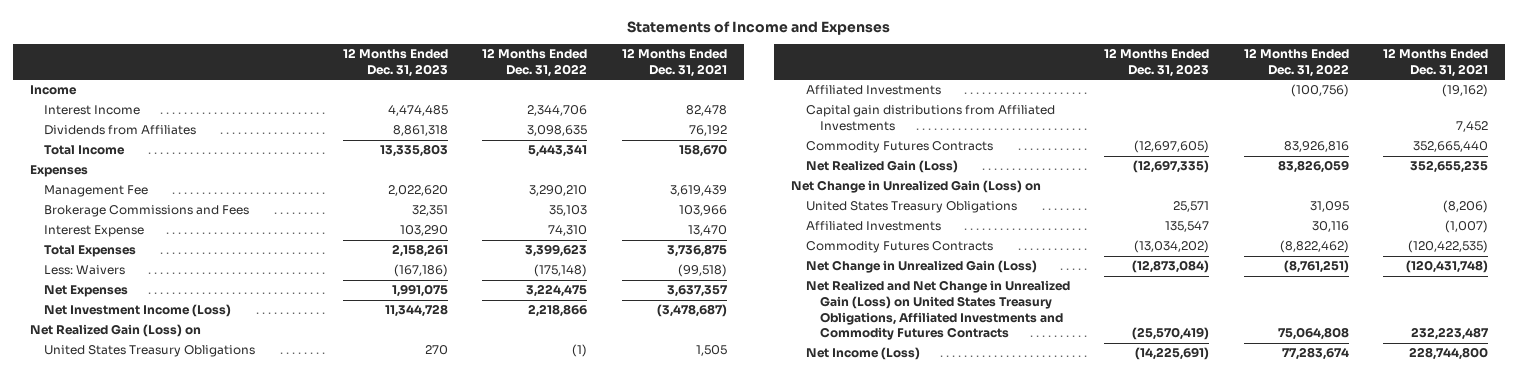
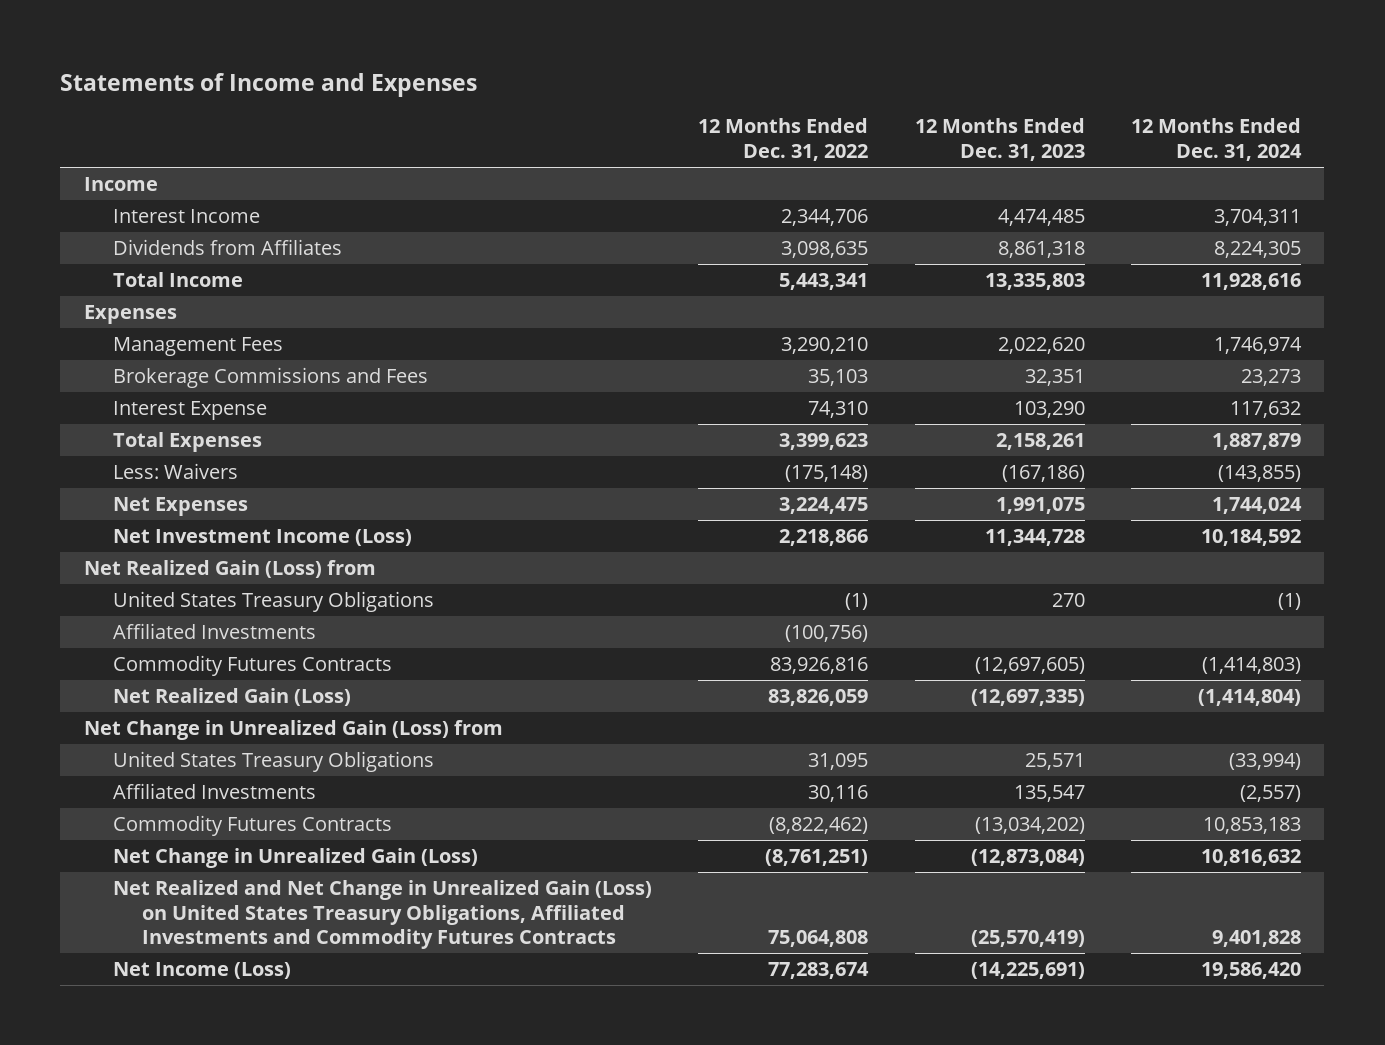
[621,48,727,77] 12 Months Ended Dec. 31, 2021 -> none
none -> [1131,118,1303,162] 12 Months Ended Dec. 31, 2024
[44,185,149,198] Management Fee -> [112,336,283,356] Management Fees
[30,324,202,338] Net Realized Gain (Loss) on -> [83,559,376,578] Net Realized Gain (Loss) from
[805,105,1055,131] Capital gain distributions from Affiliated Investments -> none
[791,180,1042,194] Net Change in Unrealized Gain (Loss) on -> [83,719,503,740] Net Change in Unrealized Gain (Loss) from

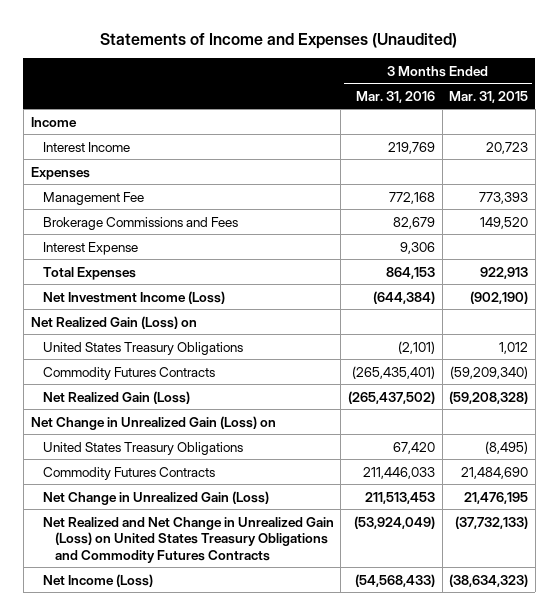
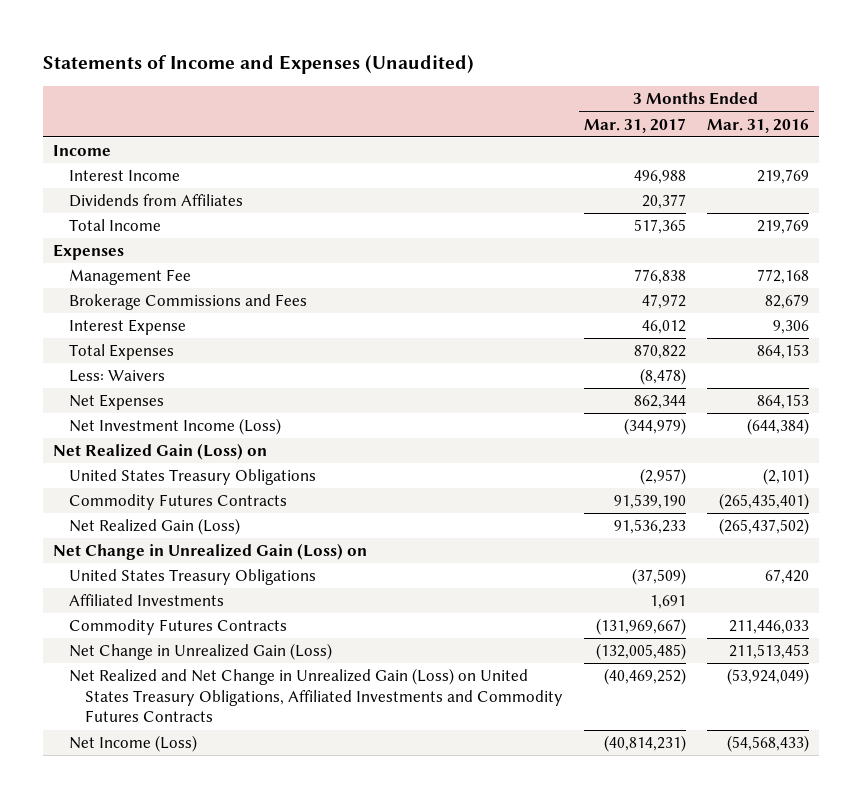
[449,90,529,103] Mar. 31, 2015 -> none
none -> [583,117,686,133] Mar. 31, 2017
none -> [69,194,244,208] Dividends from Affiliates
none -> [69,219,162,232] Total Income
none -> [69,370,166,383] Less: Waivers
none -> [69,394,165,411] Net Expenses
none -> [69,594,225,607] Affiliated Investments
[42,516,334,563] Net Realized and Net Change in Unrealized Gain (Loss) on United States Treasury Obligations and Commodity Futures Contracts -> [69,668,563,723] Net Realized and Net Change in Unrealized Gain (Loss) on United States Treasury Obligations, Affiliated Investments and Commodity Futures Contracts

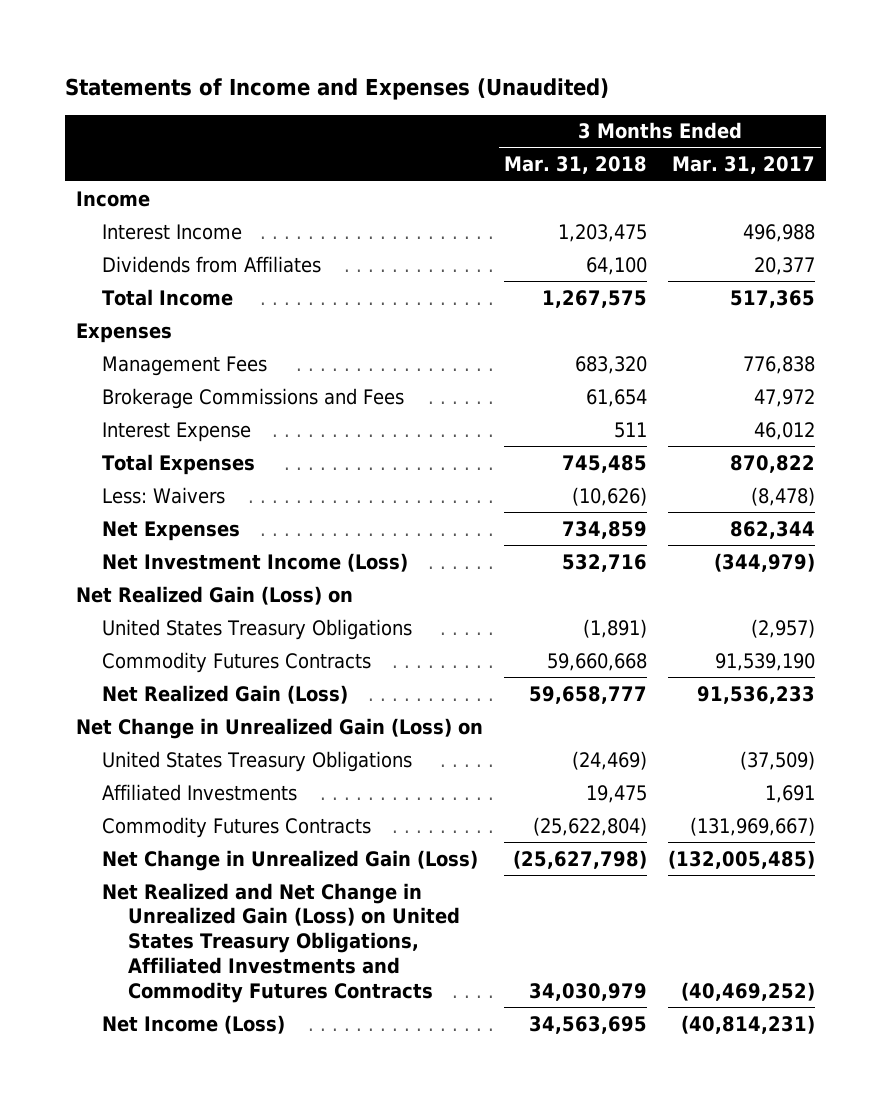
[706,118,809,133] Mar. 31, 2016 -> none
none -> [504,156,648,175] Mar. 31, 2018
[69,269,192,286] Management Fee -> [102,355,268,376] Management Fees

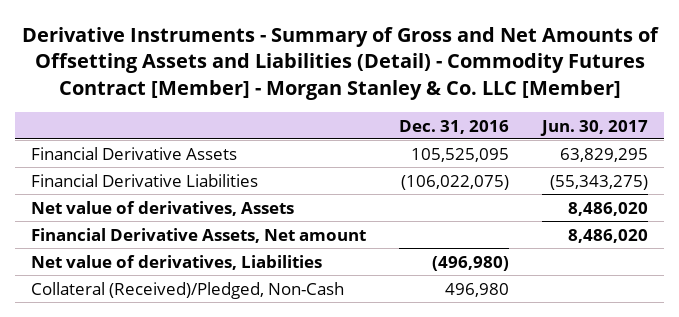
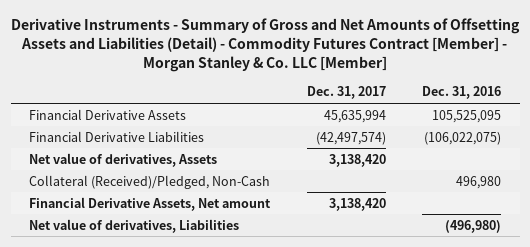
[539,119,648,136] Jun. 30, 2017 -> none
none -> [306,86,386,100] Dec. 31, 2017
[31,281,345,299] Collateral (Received)/Pledged, Non-Cash -> [29,174,271,189] Collateral (Received)/Pledged, Non-Cash

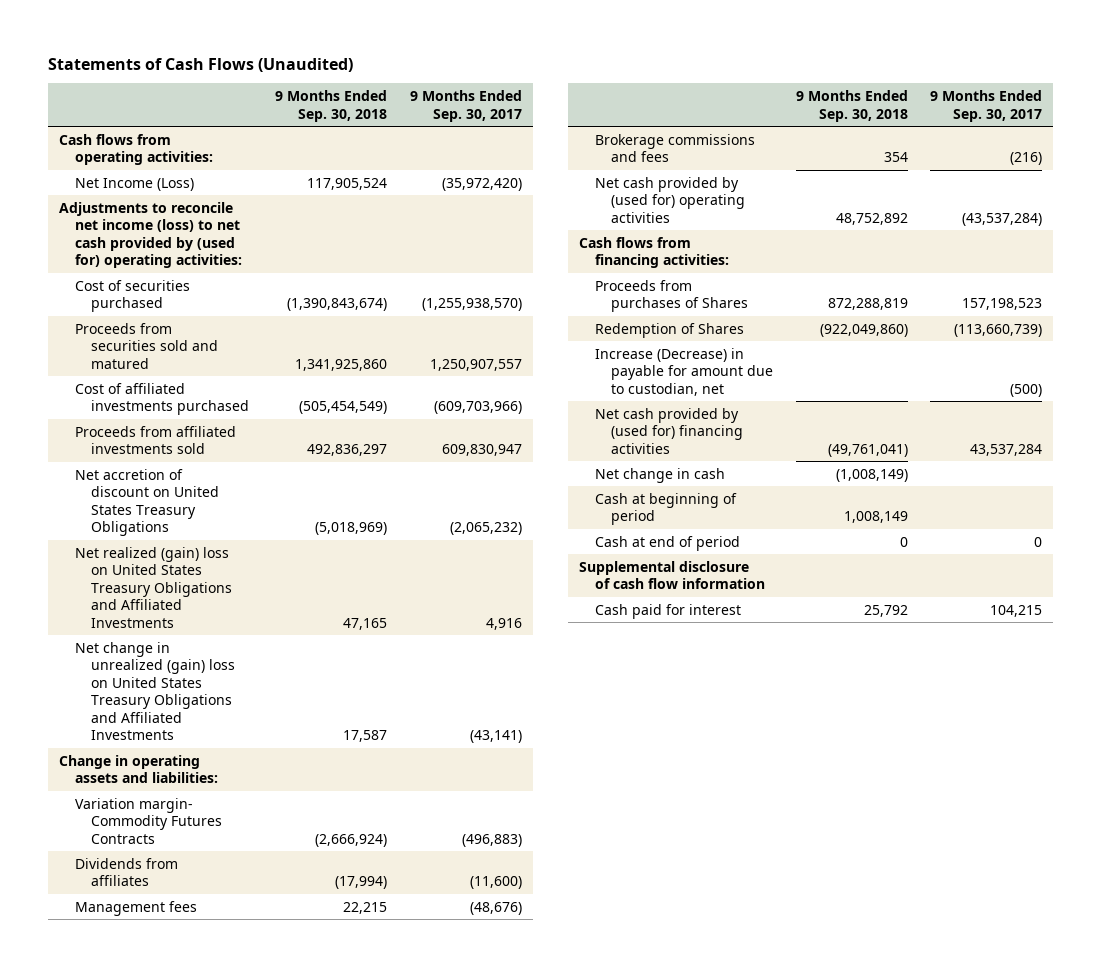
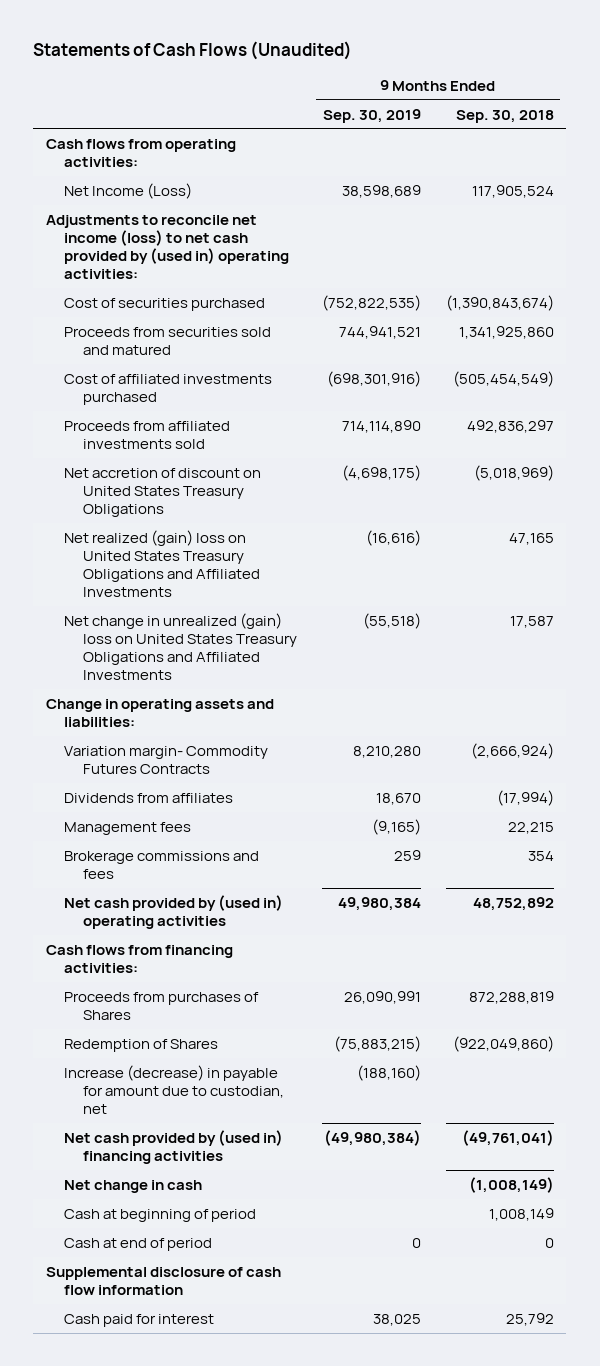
[410,90,523,122] 9 Months Ended Sep. 30, 2017 -> none
none -> [323,108,422,123] Sep. 30, 2019
[59,201,243,269] Adjustments to reconcile net income (loss) to net cash provided by (used for) operating activities: -> [45,214,290,279] Adjustments to reconcile net income (loss) to net cash provided by (used in) operating activities:
[595,176,745,223] Net cash provided by (used for) operating activities -> [64,894,284,929] Net cash provided by (used in) operating activities
[595,347,773,396] Increase (Decrease) in payable for amount due to custodian, net -> [64,1064,285,1114] Increase (decrease) in payable for amount due to custodian, net
[595,407,743,454] Net cash provided by (used for) financing activities -> [64,1129,284,1164] Net cash provided by (used in) financing activities

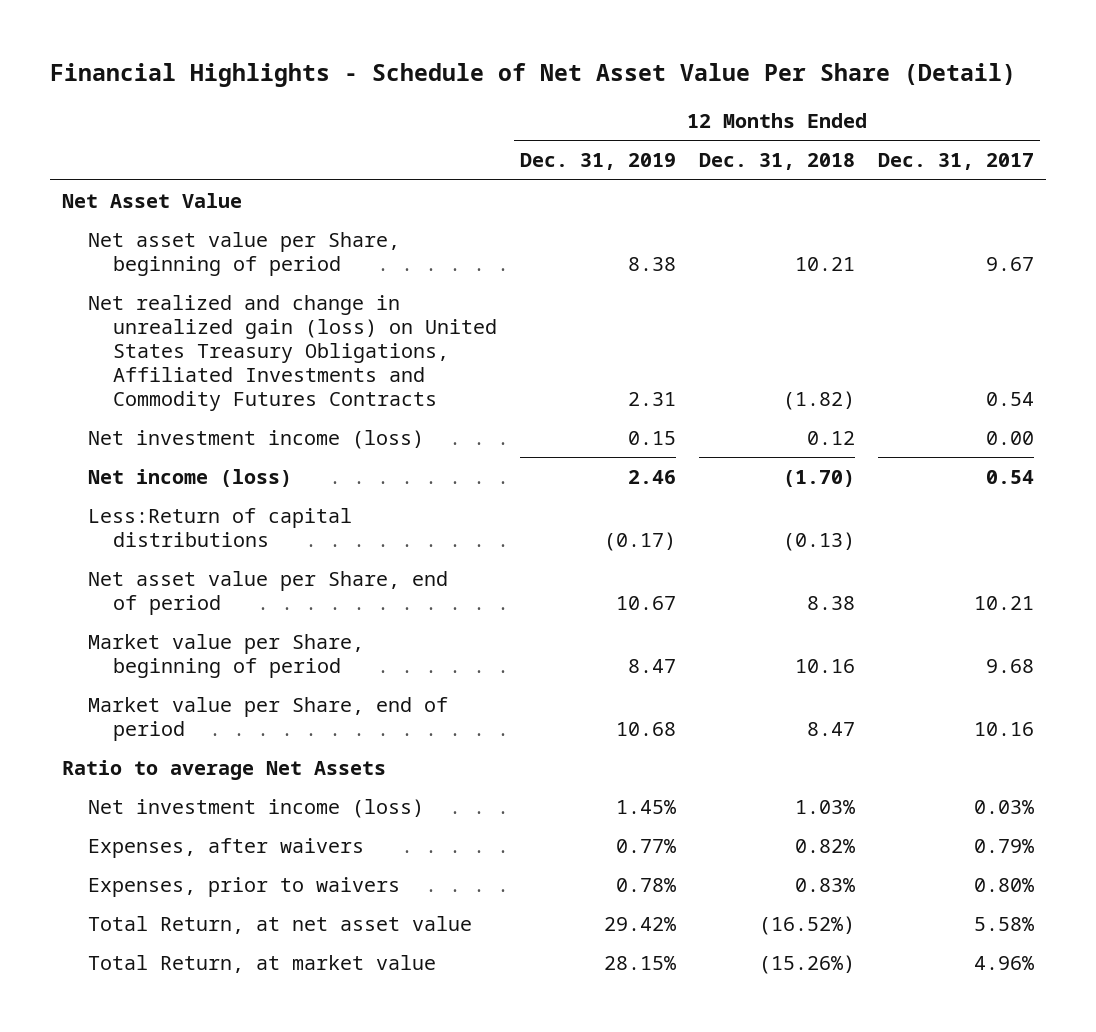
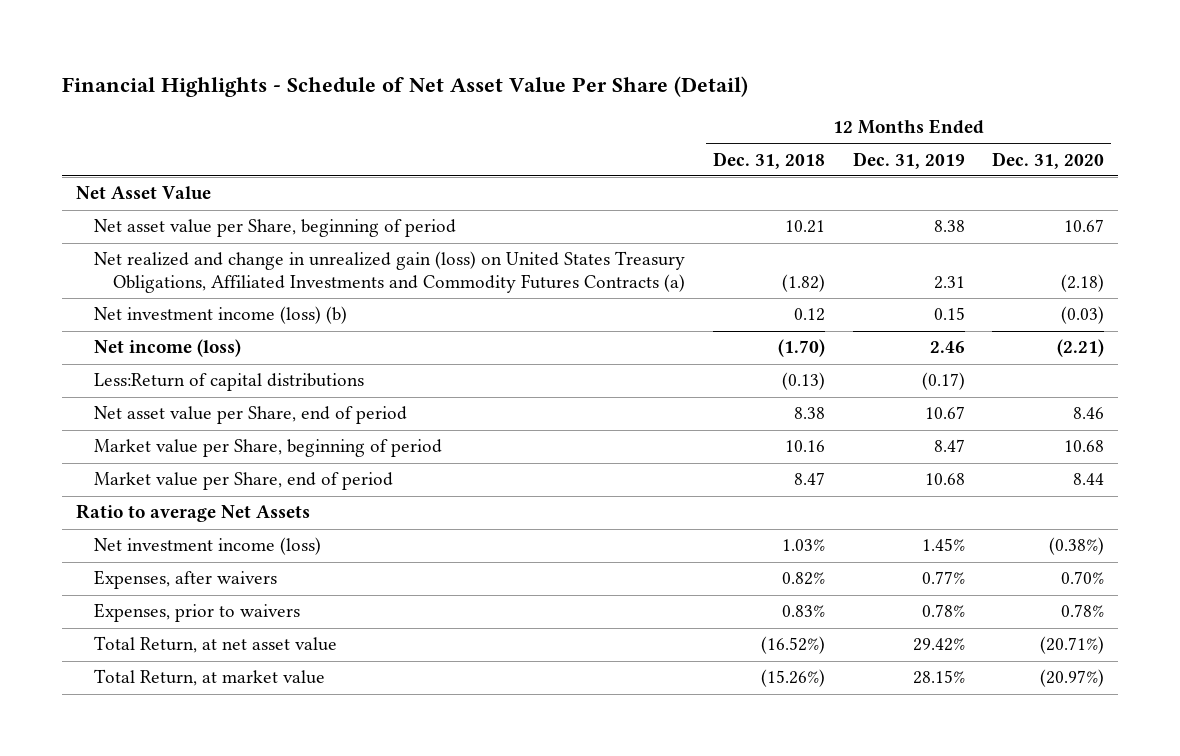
[878,153,1035,171] Dec. 31, 2017 -> none
none -> [992,151,1105,169] Dec. 31, 2020
[87,294,498,411] Net realized and change in unrealized gain (loss) on United States Treasury Obligations, Affiliated Investments and Commodity Futures Contracts -> [94,251,686,293] Net realized and change in unrealized gain (loss) on United States Treasury Obligations, Affiliated Investments and Commodity Futures Contracts (a)
[87,429,424,449] Net investment income (loss) -> [94,306,348,325] Net investment income (loss) (b)

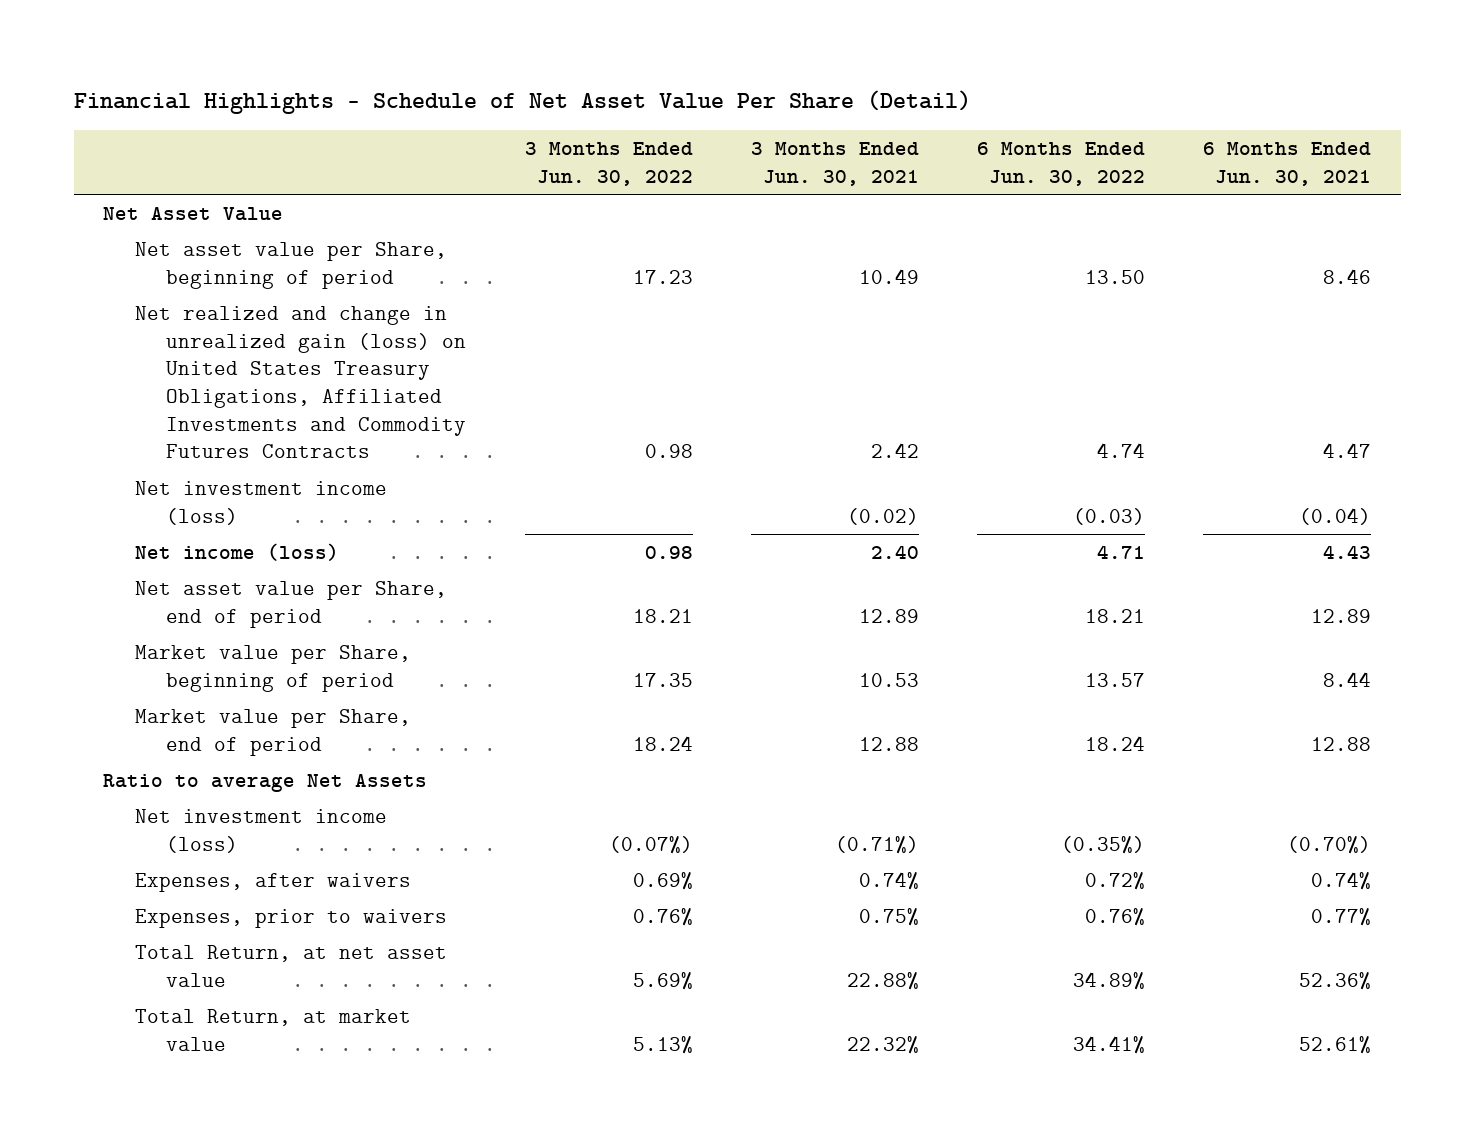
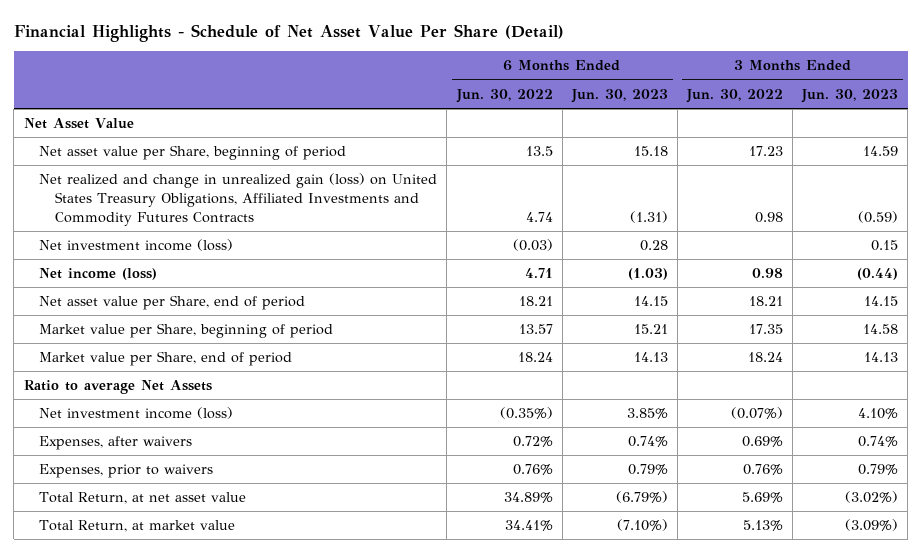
[750,141,919,186] 3 Months Ended Jun. 30, 2021 -> none
[1203,141,1372,186] 6 Months Ended Jun. 30, 2021 -> none
none -> [570,88,668,103] Jun. 30, 2023
none -> [801,88,899,103] Jun. 30, 2023
[1085,269,1146,284] 13.50 -> [525,146,553,157] 13.5

